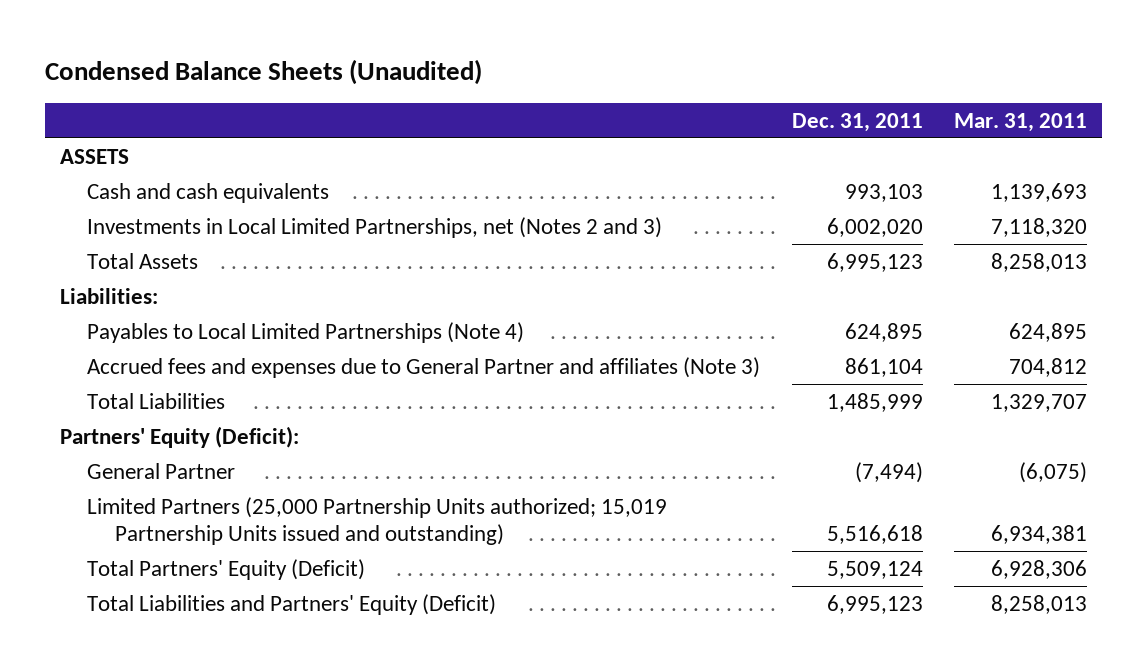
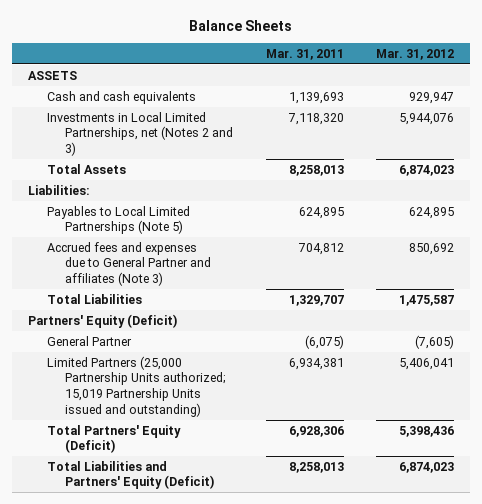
[44,59,482,86] Condensed Balance Sheets (Unaudited) -> [189,19,293,31] Balance Sheets
[791,112,923,132] Dec. 31, 2011 -> none
none -> [376,48,455,60] Mar. 31, 2012
[87,321,525,343] Payables to Local Limited Partnerships (Note 4) -> [46,205,190,235] Payables to Local Limited Partnerships (Note 5)
[60,425,300,448] Partners' Equity (Deficit): -> [27,313,177,328] Partners' Equity (Deficit)

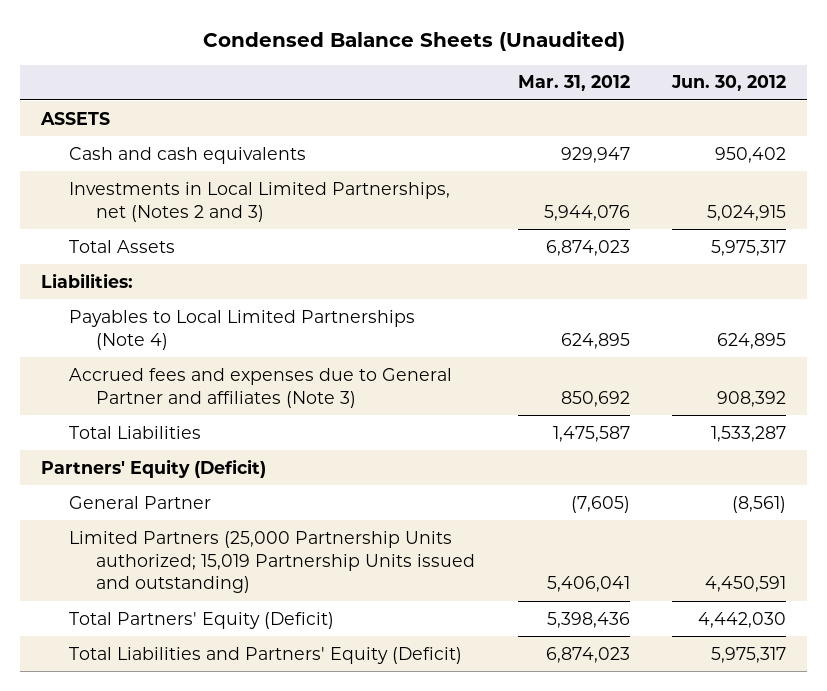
[189,19,293,31] Balance Sheets -> [202,31,625,52] Condensed Balance Sheets (Unaudited)
[265,48,344,60] Mar. 31, 2011 -> none
none -> [671,75,787,92] Jun. 30, 2012
[46,205,190,235] Payables to Local Limited Partnerships (Note 5) -> [68,309,415,350] Payables to Local Limited Partnerships (Note 4)

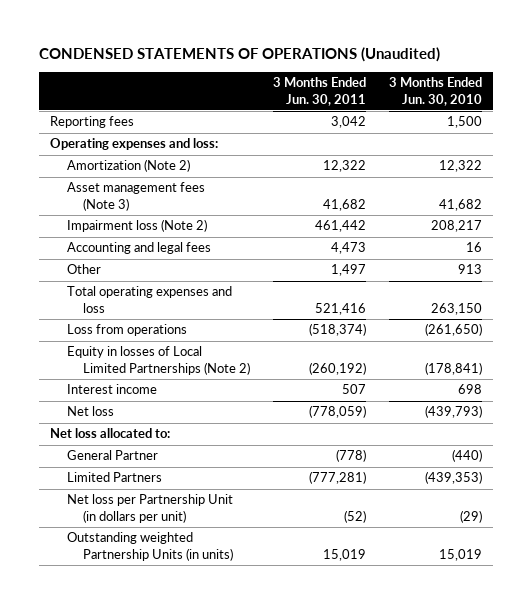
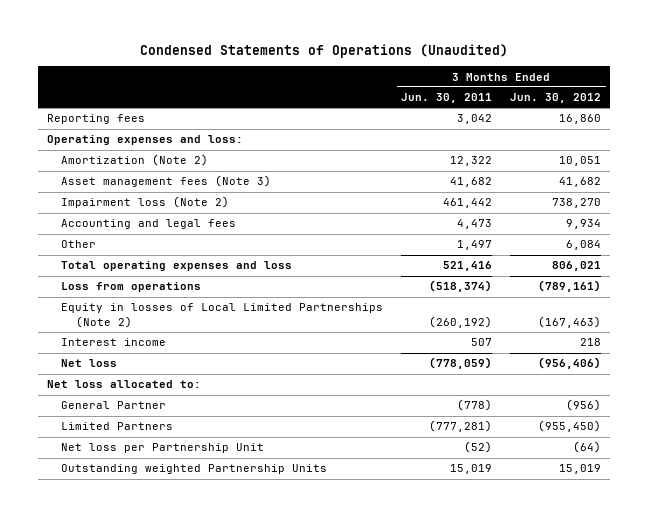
[39,47,441,63] CONDENSED STATEMENTS OF OPERATIONS (Unaudited) -> [139,44,508,59] Condensed Statements of Operations (Unaudited)
[388,77,482,106] 3 Months Ended Jun. 30, 2010 -> none
none -> [510,93,602,104] Jun. 30, 2012
[66,494,233,523] Net loss per Partnership Unit (in dollars per unit) -> [61,443,265,454] Net loss per Partnership Unit
[66,532,234,561] Outstanding weighted Partnership Units (in units) -> [61,464,328,475] Outstanding weighted Partnership Units

